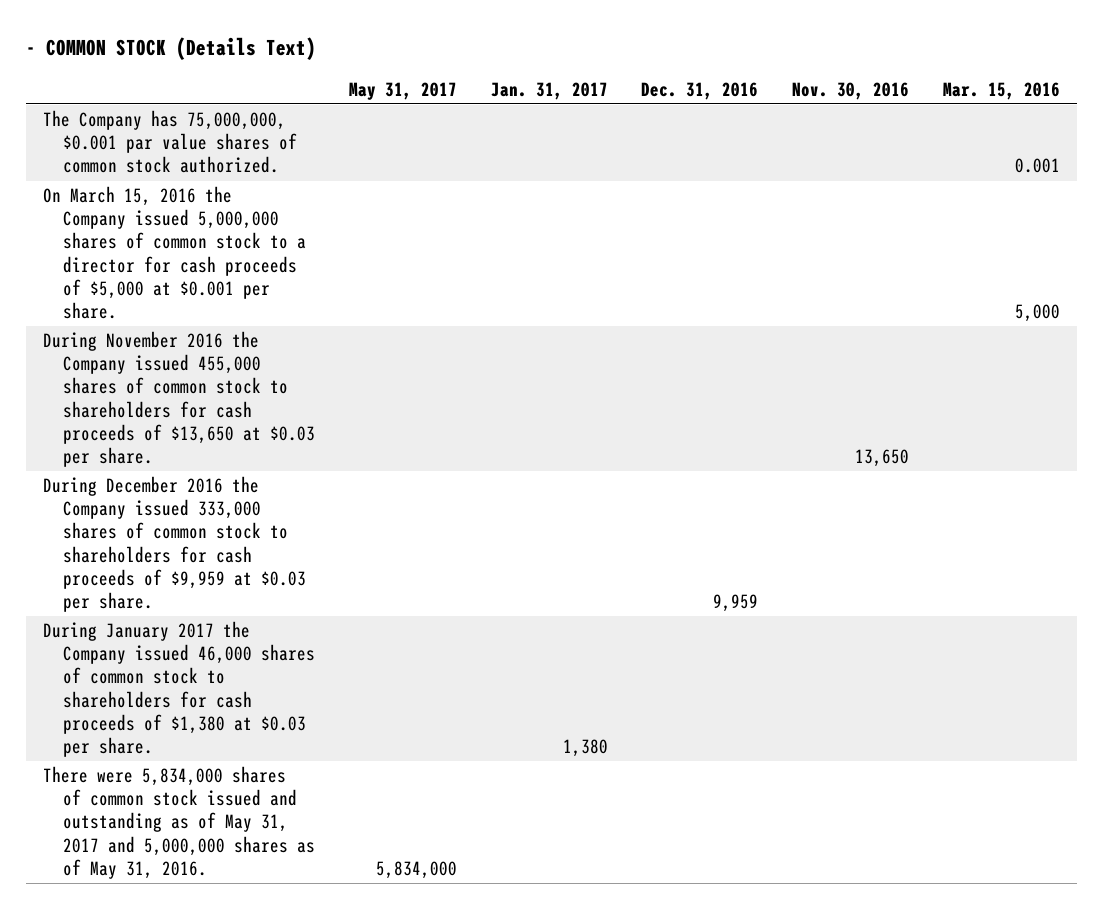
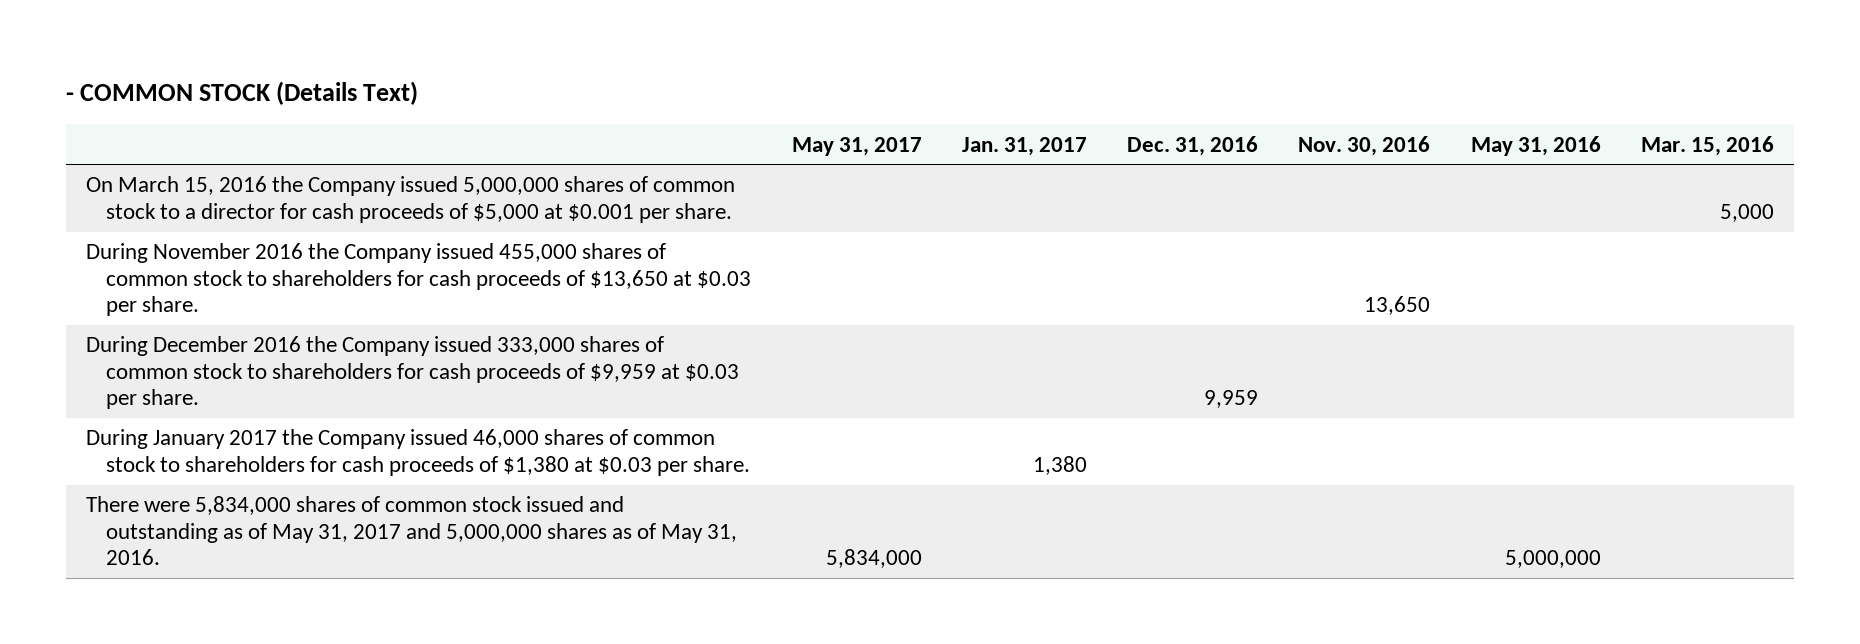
none -> [1470,135,1601,156] May 31, 2016
[43,110,297,174] The Company has 75,000,000, $0.001 par value shares of common stock authorized. -> none

